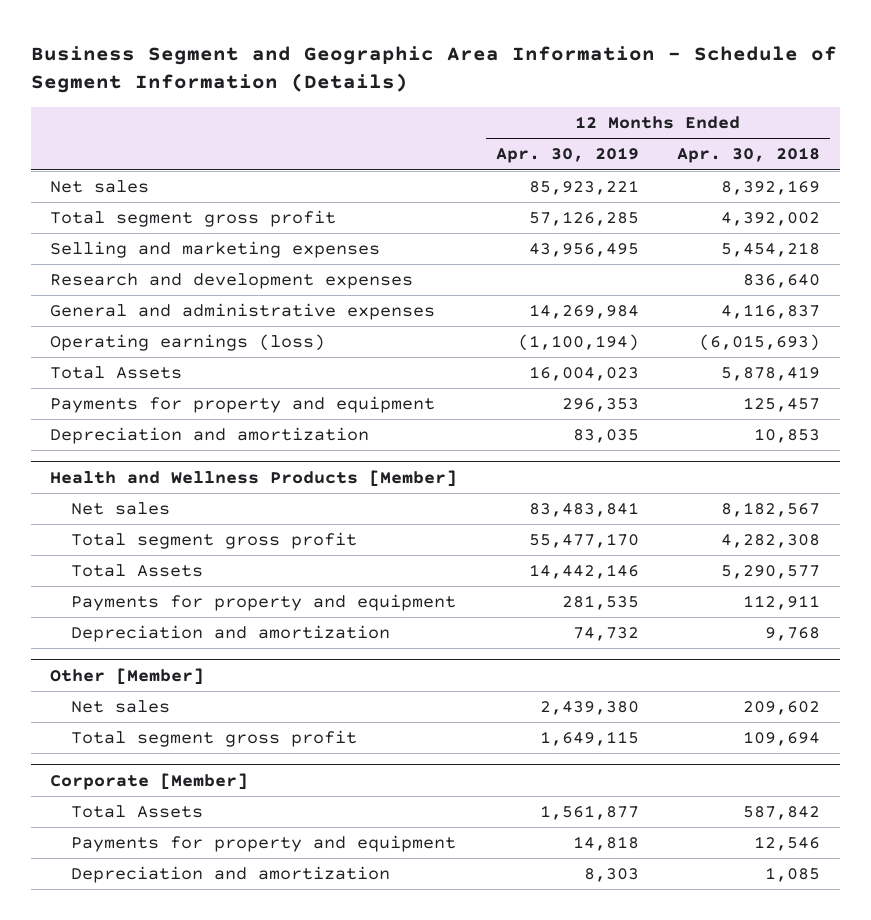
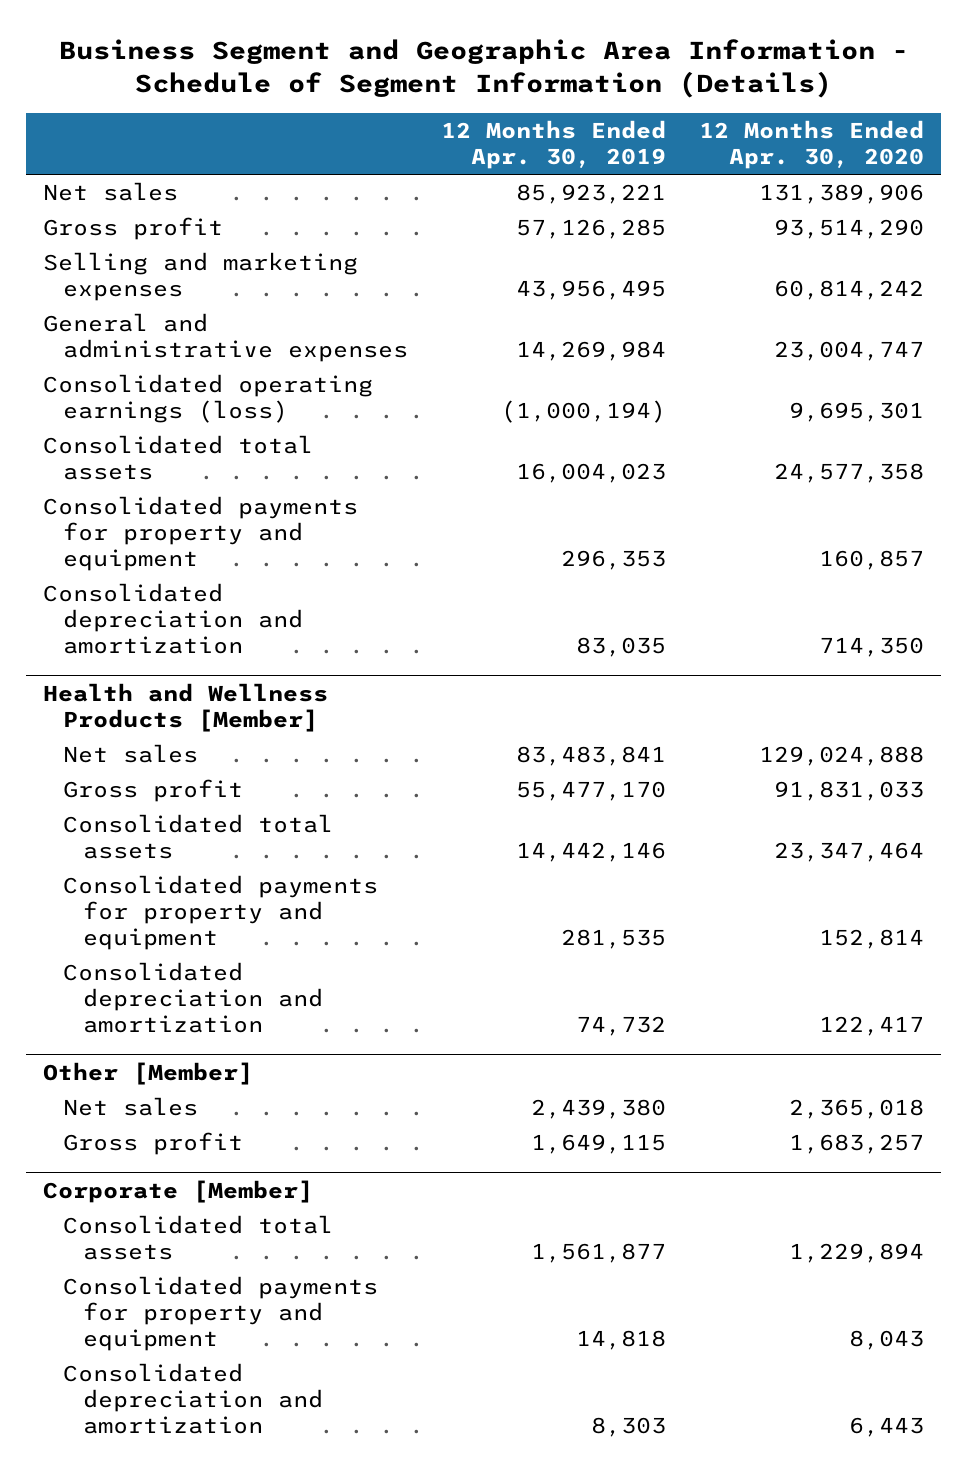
[677,147,821,164] Apr. 30, 2018 -> none
none -> [699,120,925,170] 12 Months Ended Apr. 30, 2020
[50,210,337,228] Total segment gross profit -> [42,216,223,240] Gross profit
[50,273,414,290] Research and development expenses -> none
[50,334,326,352] Operating earnings (loss) -> [42,373,373,423] Consolidated operating earnings (loss)
[517,334,639,352] (1,100,194) -> [501,399,667,423] (1,000,194)
[50,366,183,380] Total Assets -> [42,434,313,480] Consolidated total assets
[50,396,436,414] Payments for property and equipment -> [42,495,358,571] Consolidated payments for property and equipment
[50,427,370,445] Depreciation and amortization -> [42,582,303,654] Consolidated depreciation and amortization
[70,532,357,550] Total segment gross profit -> [62,778,243,802] Gross profit
[70,564,203,578] Total Assets -> [62,813,333,859] Consolidated total assets
[70,594,456,612] Payments for property and equipment -> [62,874,378,950] Consolidated payments for property and equipment
[70,625,390,643] Depreciation and amortization -> [62,961,323,1033] Consolidated depreciation and amortization
[70,730,357,748] Total segment gross profit -> [62,1131,243,1155] Gross profit
[70,805,203,819] Total Assets -> [62,1214,333,1260] Consolidated total assets
[70,835,456,853] Payments for property and equipment -> [62,1275,378,1351] Consolidated payments for property and equipment
[70,866,390,884] Depreciation and amortization -> [62,1362,323,1434] Consolidated depreciation and amortization

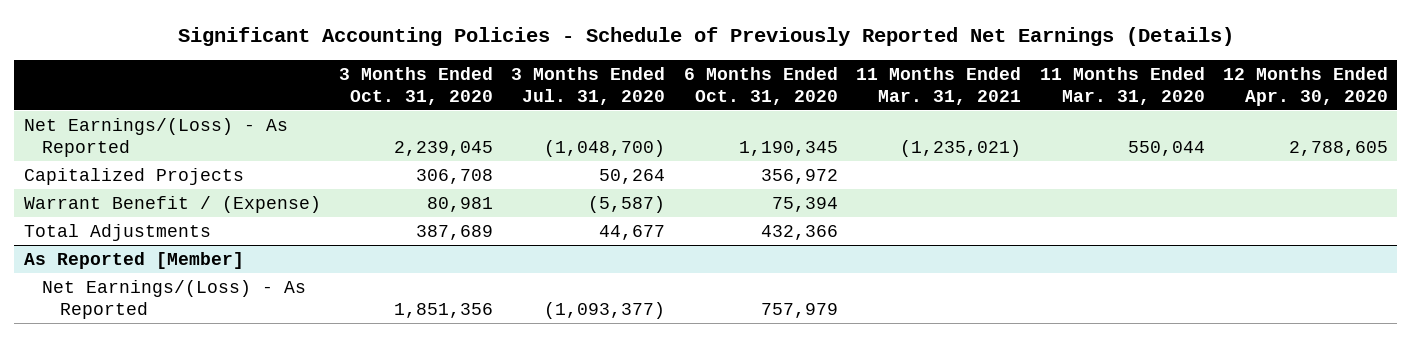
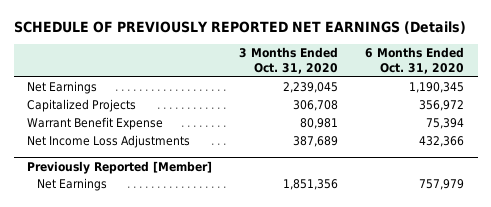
[177,27,1234,47] Significant Accounting Policies - Schedule of Previously Reported Net Earnings (Details) -> [13,21,466,35] SCHEDULE OF PREVIOUSLY REPORTED NET EARNINGS (Details)
[511,66,666,105] 3 Months Ended Jul. 31, 2020 -> none
[856,66,1022,105] 11 Months Ended Mar. 31, 2021 -> none
[1039,66,1205,105] 11 Months Ended Mar. 31, 2020 -> none
[1223,66,1389,106] 12 Months Ended Apr. 30, 2020 -> none
[23,117,288,157] Net Earnings/(Loss) - As Reported -> [27,81,98,95] Net Earnings
[23,195,321,213] Warrant Benefit / (Expense) -> [27,117,164,131] Warrant Benefit Expense
[23,223,211,241] Total Adjustments -> [27,135,191,149] Net Income Loss Adjustments
[23,251,244,269] As Reported [Member] -> [27,160,213,174] Previously Reported [Member]
[41,279,306,319] Net Earnings/(Loss) - As Reported -> [37,178,108,192] Net Earnings

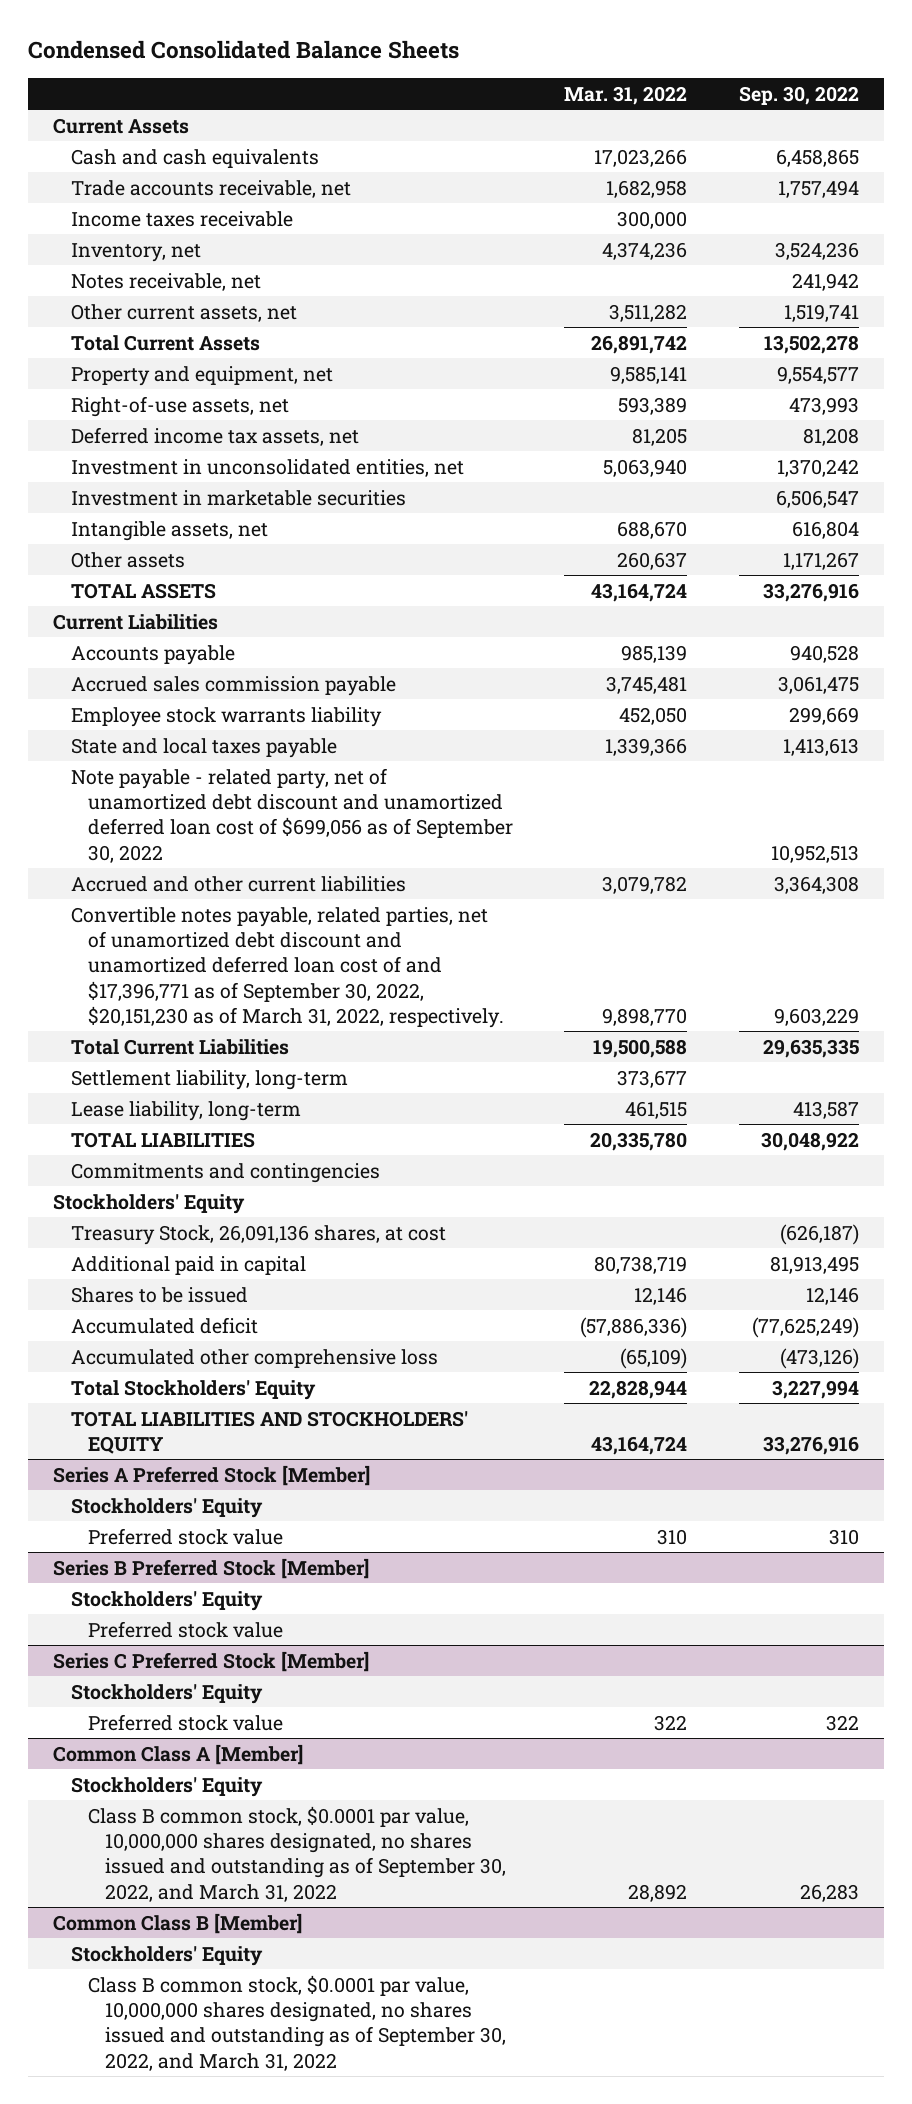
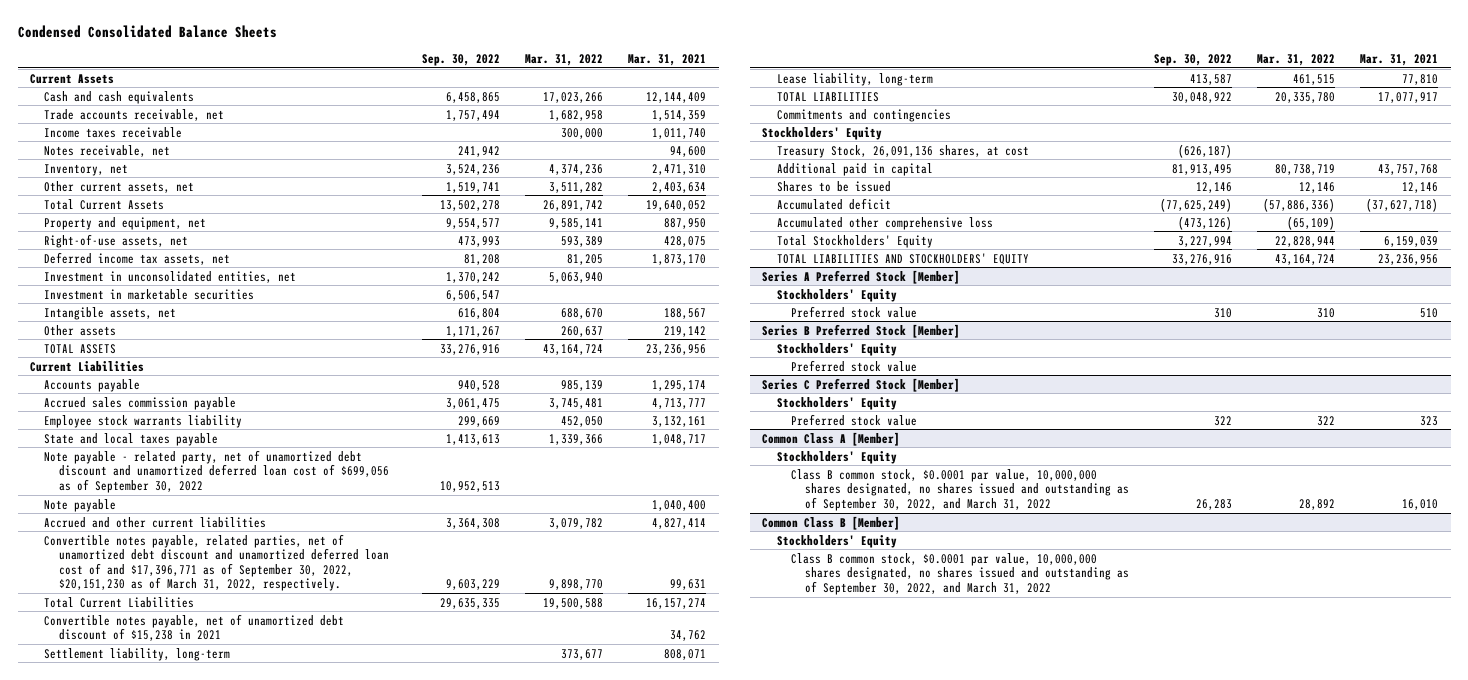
none -> [628,54,707,67] Mar. 31, 2021
[70,242,201,262] Inventory, net -> [44,163,129,176] Inventory, net
none -> [44,498,117,512] Note payable
none -> [44,613,345,642] Convertible notes payable, net of unamortized debt discount of $15,238 in 2021

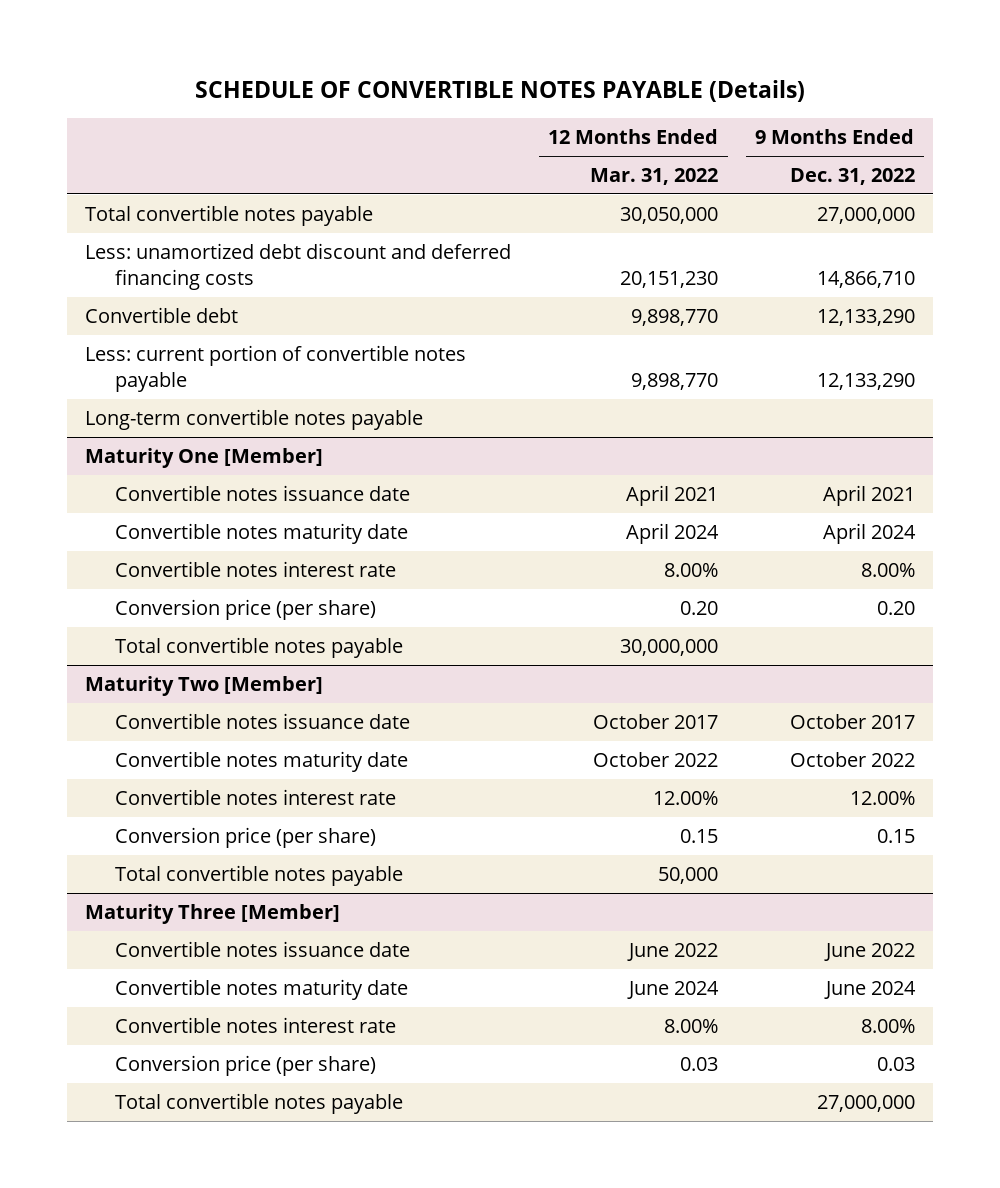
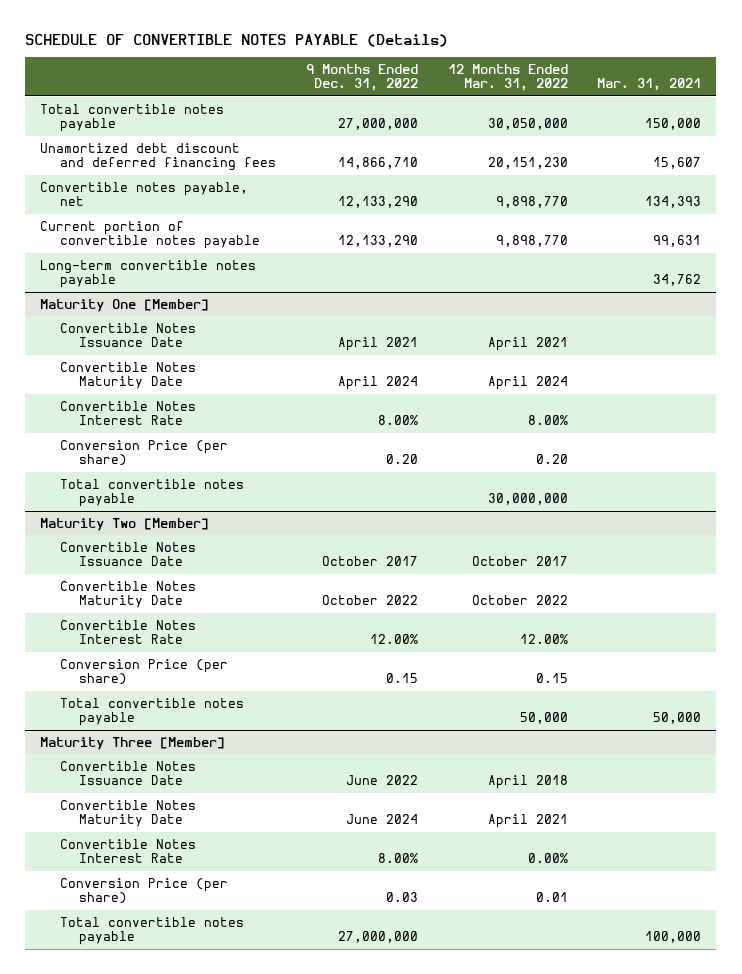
none -> [597,78,702,92] Mar. 31, 2021
[85,243,512,290] Less: unamortized debt discount and deferred financing costs -> [40,142,276,172] Unamortized debt discount and deferred financing fees
[85,307,239,324] Convertible debt -> [40,181,249,207] Convertible notes payable, net
[85,345,467,392] Less: current portion of convertible notes payable -> [40,220,260,250] Current portion of convertible notes payable
[114,485,410,502] Convertible notes issuance date -> [59,322,196,348] Convertible Notes Issuance Date
[114,523,408,545] Convertible notes maturity date -> [59,361,196,390] Convertible Notes Maturity Date
[114,561,396,578] Convertible notes interest rate -> [59,400,196,426] Convertible Notes Interest Rate
[114,599,376,621] Conversion price (per share) -> [59,439,228,467] Conversion Price (per share)
[114,713,410,730] Convertible notes issuance date -> [59,541,196,567] Convertible Notes Issuance Date
[114,751,408,773] Convertible notes maturity date -> [59,580,196,609] Convertible Notes Maturity Date
[114,789,396,806] Convertible notes interest rate -> [59,619,196,645] Convertible Notes Interest Rate
[114,827,376,849] Conversion price (per share) -> [59,658,228,686] Conversion Price (per share)
[114,941,410,958] Convertible notes issuance date -> [59,760,196,786] Convertible Notes Issuance Date
[627,943,719,962] June 2022 -> [487,775,568,790] April 2018
[114,979,408,1001] Convertible notes maturity date -> [59,799,196,828] Convertible Notes Maturity Date
[627,981,720,1000] June 2024 -> [487,814,568,829] April 2021
[114,1017,396,1034] Convertible notes interest rate -> [59,838,196,864] Convertible Notes Interest Rate
[664,1019,719,1034] 8.00% -> [527,853,568,864] 0.00%
[114,1055,376,1077] Conversion price (per share) -> [59,877,228,905] Conversion Price (per share)
[680,1057,719,1072] 0.03 -> [535,892,568,903] 0.01

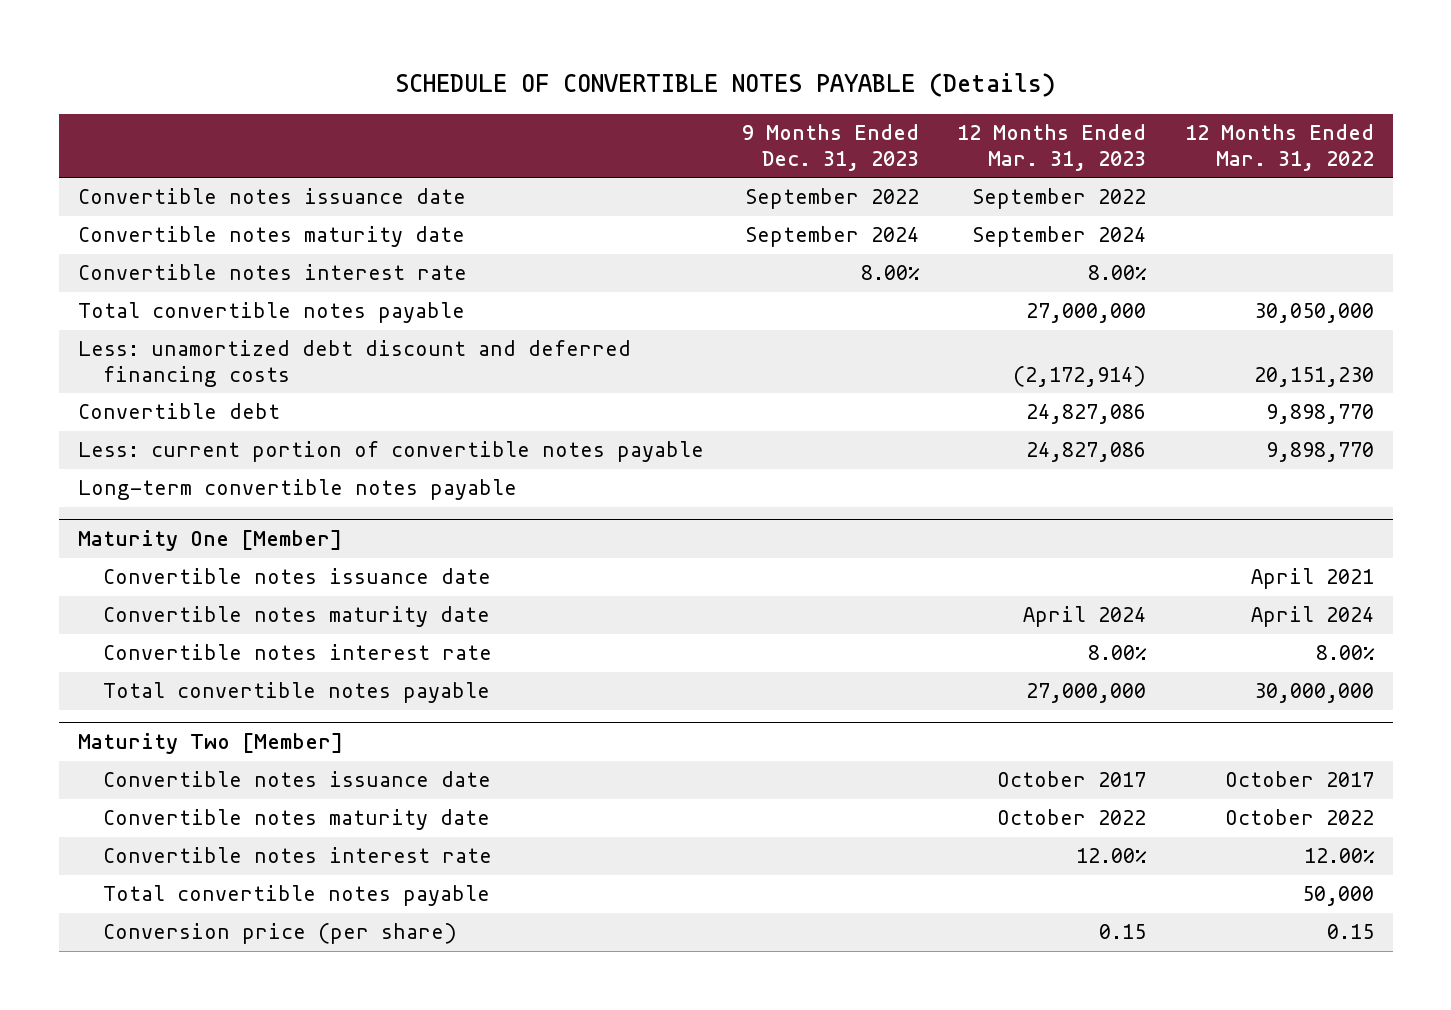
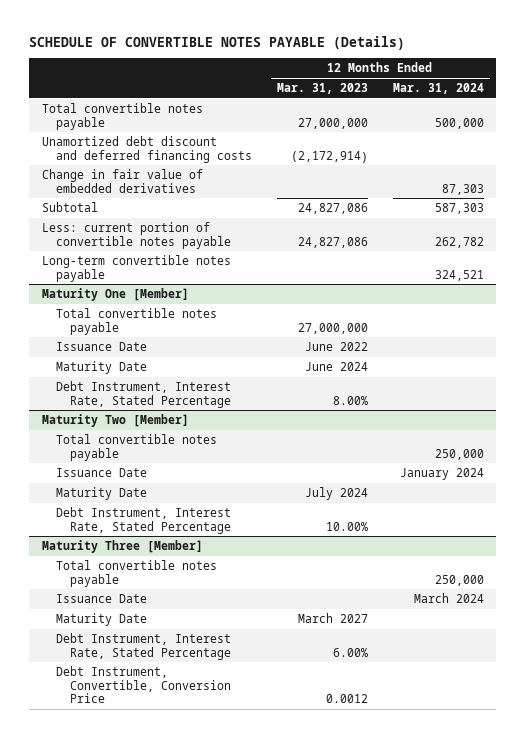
[742,124,920,171] 9 Months Ended Dec. 31, 2023 -> none
[1184,124,1374,171] 12 Months Ended Mar. 31, 2022 -> none
none -> [392,82,484,94] Mar. 31, 2024
[77,188,466,205] Convertible notes issuance date -> none
[77,226,465,248] Convertible notes maturity date -> none
[77,264,467,281] Convertible notes interest rate -> none
[77,340,631,387] Less: unamortized debt discount and deferred financing costs -> [41,135,252,163] Unamortized debt discount and deferred financing costs
none -> [41,168,203,193] Change in fair value of embedded derivatives
[77,403,280,420] Convertible debt -> [41,201,98,212] Subtotal
[102,568,491,585] Convertible notes issuance date -> none
[102,606,490,628] Convertible notes maturity date -> none
[102,644,492,661] Convertible notes interest rate -> none
none -> [55,341,147,351] Issuance Date
none -> [55,360,147,374] Maturity Date
none -> [55,380,232,408] Debt Instrument, Interest Rate, Stated Percentage
[102,771,491,788] Convertible notes issuance date -> none
[102,809,490,831] Convertible notes maturity date -> none
[102,847,492,864] Convertible notes interest rate -> none
none -> [55,467,147,477] Issuance Date
none -> [55,486,147,500] Maturity Date
none -> [55,506,232,534] Debt Instrument, Interest Rate, Stated Percentage
none -> [41,539,203,553] Maturity Three [Member]
none -> [55,559,217,587] Total convertible notes payable
none -> [55,593,147,603] Issuance Date
none -> [55,612,147,626] Maturity Date
none -> [55,632,232,660] Debt Instrument, Interest Rate, Stated Percentage
[102,923,457,945] Conversion price (per share) -> [55,665,232,704] Debt Instrument, Convertible, Conversion Price
[1099,924,1147,940] 0.15 -> [325,694,368,704] 0.0012

